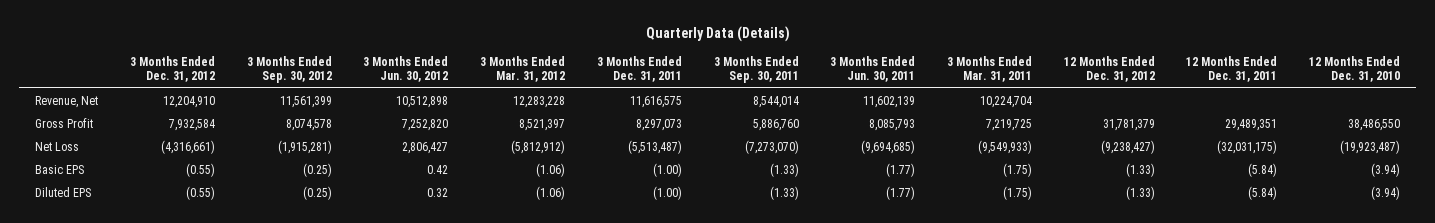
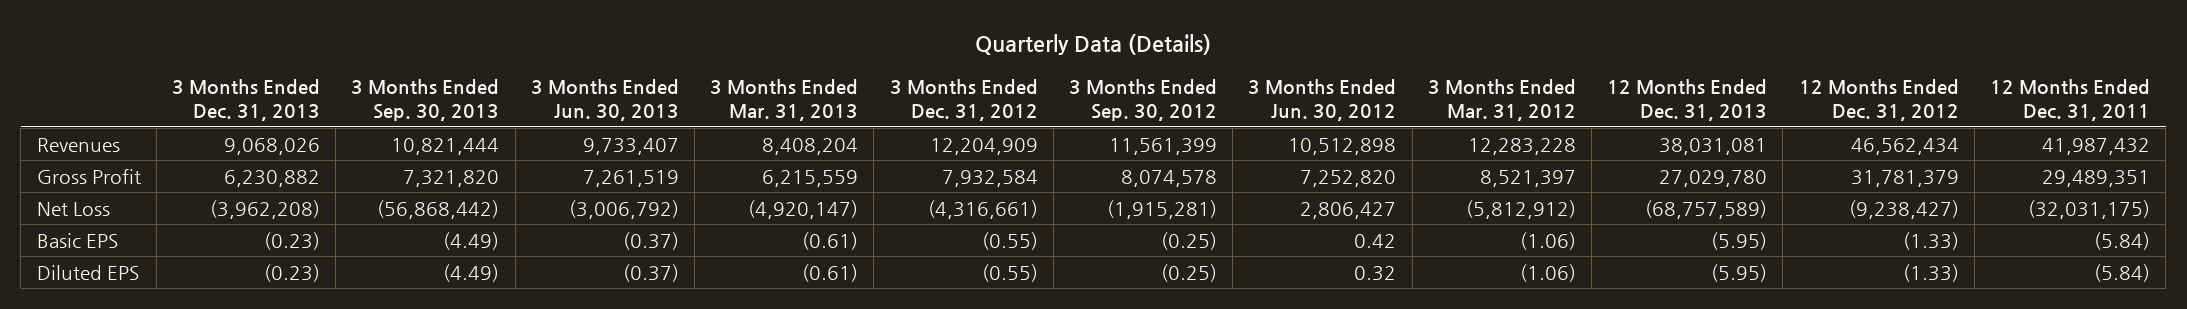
[596,56,682,83] 3 Months Ended Dec. 31, 2011 -> none
[713,56,799,84] 3 Months Ended Sep. 30, 2011 -> none
[830,56,916,83] 3 Months Ended Jun. 30, 2011 -> none
[947,56,1033,83] 3 Months Ended Mar. 31, 2011 -> none
[1309,56,1401,83] 12 Months Ended Dec. 31, 2010 -> none
none -> [172,78,321,122] 3 Months Ended Dec. 31, 2013
none -> [351,78,500,122] 3 Months Ended Sep. 30, 2013
none -> [530,78,679,122] 3 Months Ended Jun. 30, 2013
none -> [710,78,859,122] 3 Months Ended Mar. 31, 2013
none -> [1607,78,1768,122] 12 Months Ended Dec. 31, 2013
[35,95,99,108] Revenue, Net -> none
none -> [36,137,120,152] Revenues

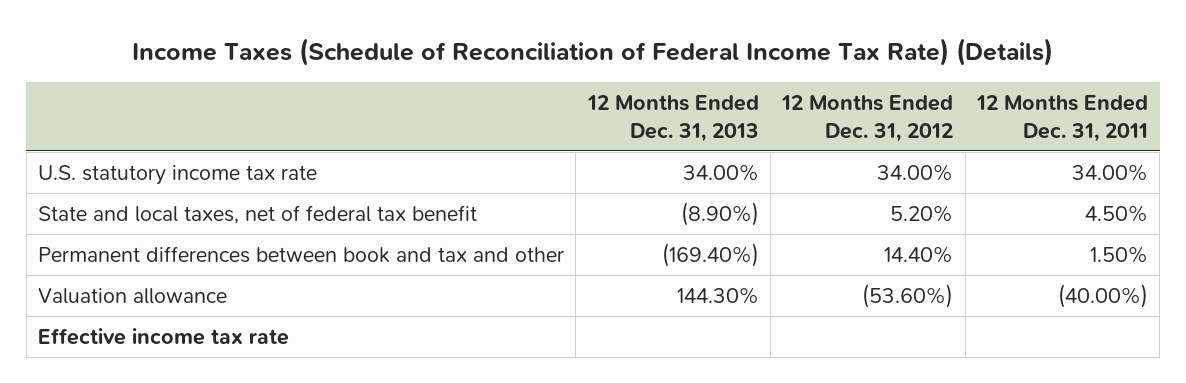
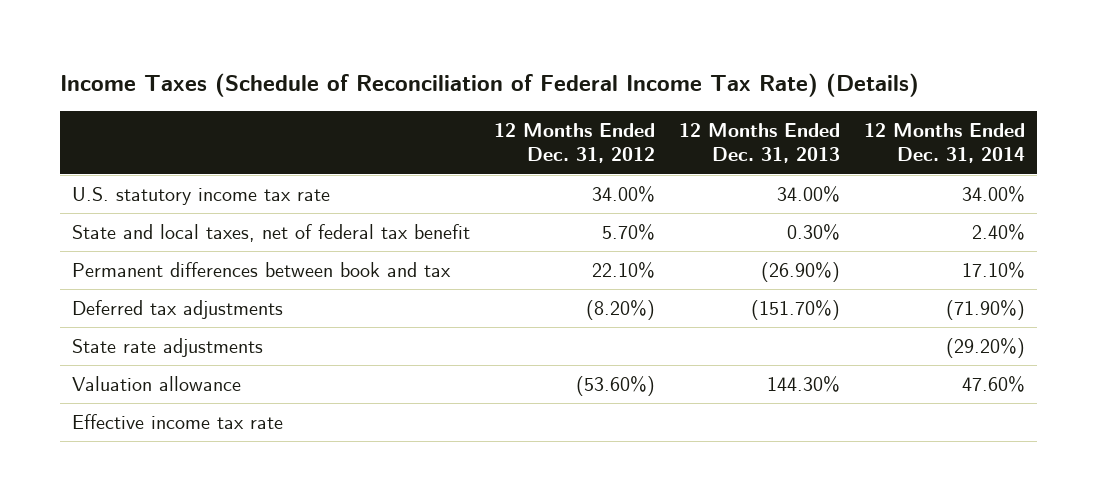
[975,94,1148,142] 12 Months Ended Dec. 31, 2011 -> none
none -> [864,122,1026,164] 12 Months Ended Dec. 31, 2014
[680,201,759,226] (8.90%) -> [787,224,841,241] 0.30%
[890,204,954,222] 5.20% -> [602,224,656,241] 5.70%
[38,245,565,263] Permanent differences between book and tax and other -> [72,262,452,278] Permanent differences between book and tax
[661,242,759,267] (169.40%) -> [761,262,841,283] (26.90%)
[884,245,954,263] 14.40% -> [592,262,656,279] 22.10%
none -> [72,300,284,320] Deferred tax adjustments
none -> [72,338,264,358] State rate adjustments

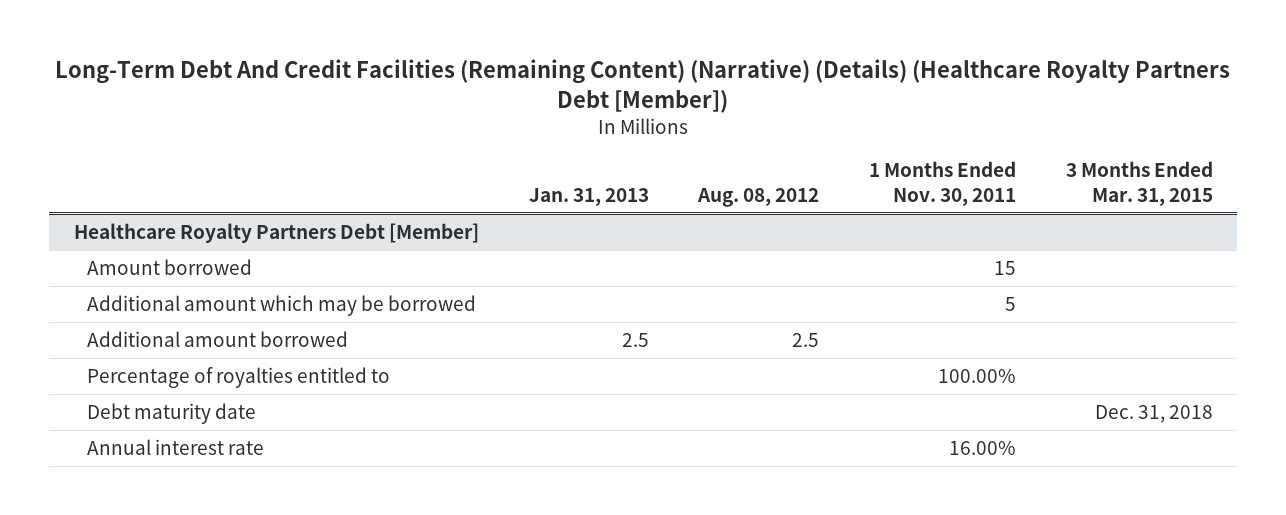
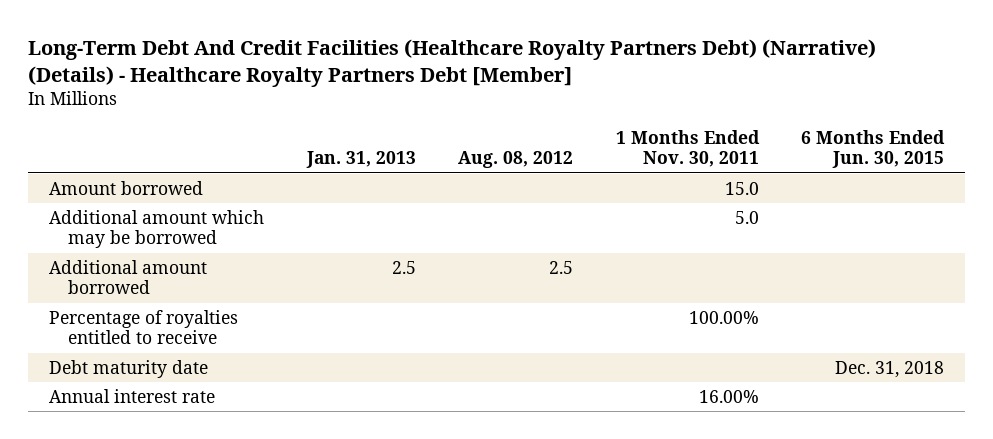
[55,59,1231,113] Long-Term Debt And Credit Facilities (Remaining Content) (Narrative) (Details) (Healthcare Royalty Partners Debt [Member]) -> [28,39,877,88] Long-Term Debt And Credit Facilities (Healthcare Royalty Partners Debt) (Narrative) (Details) - Healthcare Royalty Partners Debt [Member]
[1065,161,1213,206] 3 Months Ended Mar. 31, 2015 -> none
none -> [801,129,946,169] 6 Months Ended Jun. 30, 2015
[73,222,479,243] Healthcare Royalty Partners Debt [Member] -> none
[993,260,1016,275] 15 -> [724,181,759,195] 15.0
[1004,296,1016,311] 5 -> [734,210,759,224] 5.0
[87,366,391,388] Percentage of royalties entitled to -> [49,309,239,345] Percentage of royalties entitled to receive

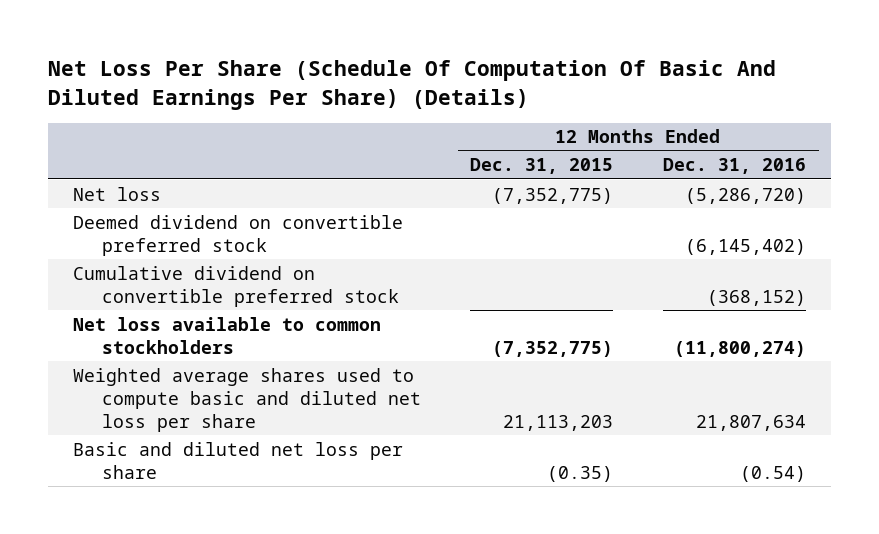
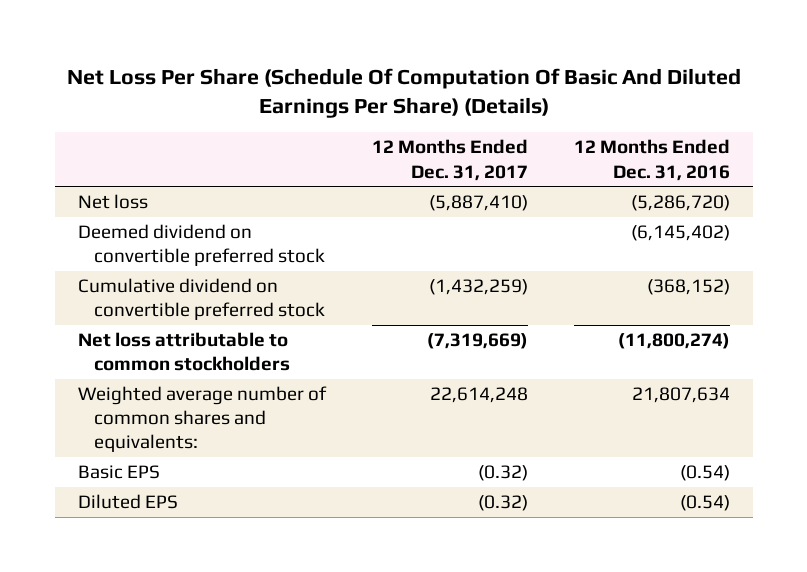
[470,158,614,175] Dec. 31, 2015 -> none
none -> [371,139,528,181] 12 Months Ended Dec. 31, 2017
[72,441,403,479] Basic and diluted net loss per share -> none
[72,316,381,354] Net loss available to common stockholders -> [77,332,290,372] Net loss attributable to common stockholders
[72,367,421,432] Weighted average shares used to compute basic and diluted net loss per share -> [77,386,327,453] Weighted average number of common shares and equivalents:
none -> [77,465,160,480] Basic EPS
none -> [77,494,178,510] Diluted EPS

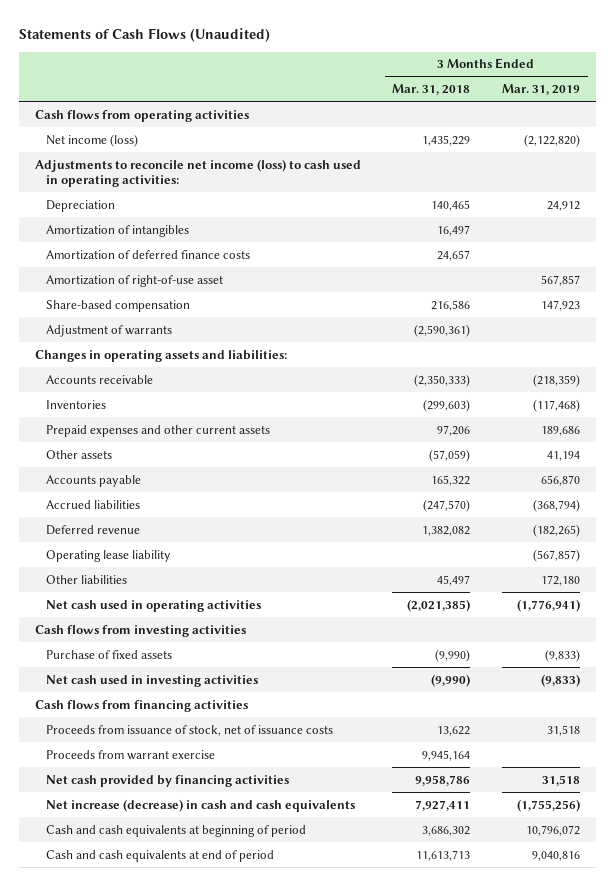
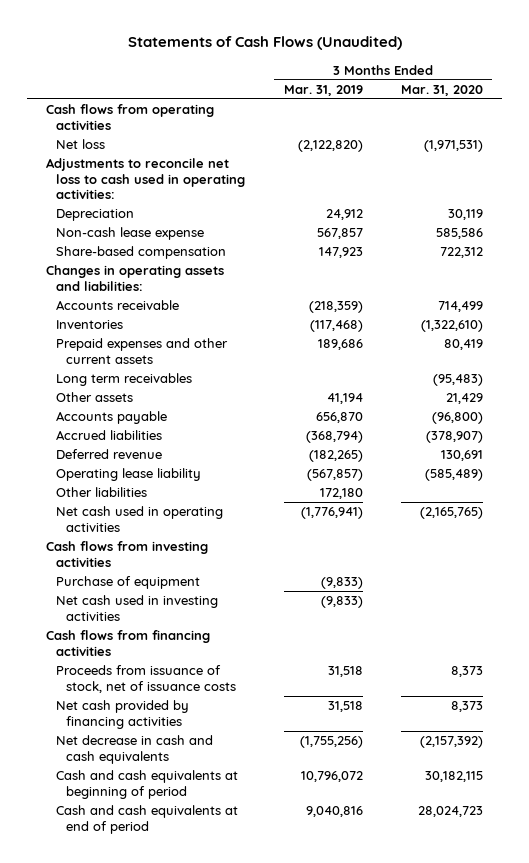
[392,83,471,95] Mar. 31, 2018 -> none
none -> [400,84,483,96] Mar. 31, 2020
[45,133,138,147] Net income (loss) -> [56,139,106,150] Net loss
[34,158,361,187] Adjustments to reconcile net income (loss) to cash used in operating activities: -> [46,158,246,200] Adjustments to reconcile net loss to cash used in operating activities:
[45,224,189,237] Amortization of intangibles -> none
[45,249,250,260] Amortization of deferred finance costs -> none
[45,274,223,287] Amortization of right-of-use asset -> [56,227,205,241] Non-cash lease expense
[45,324,172,337] Adjustment of warrants -> none
none -> [56,373,193,387] Long term receivables
[45,649,172,659] Purchase of fixed assets -> [56,576,201,590] Purchase of equipment
[45,749,215,760] Proceeds from warrant exercise -> none
[45,798,355,812] Net increase (decrease) in cash and cash equivalents -> [56,735,214,764] Net decrease in cash and cash equivalents

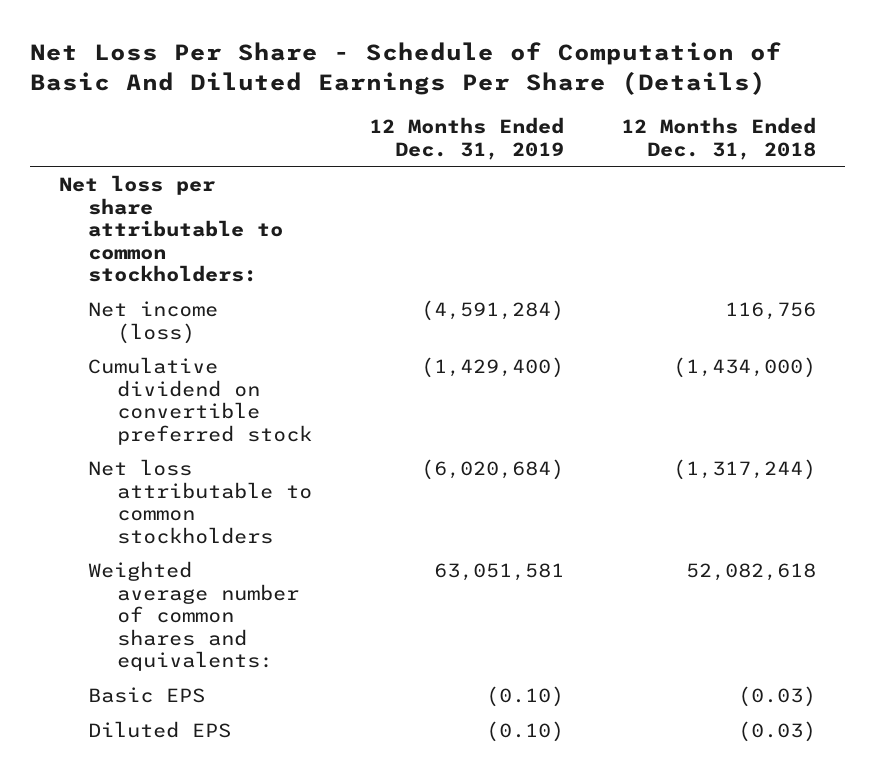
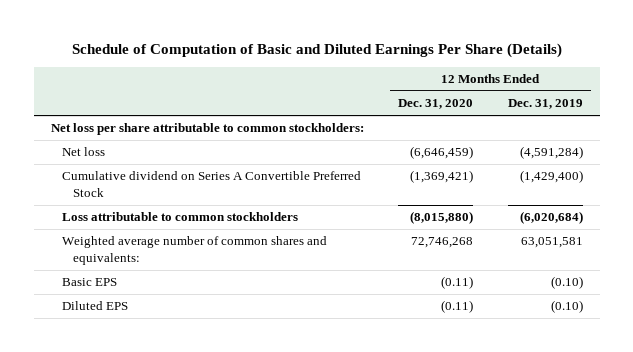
[30,42,783,95] Net Loss Per Share - Schedule of Computation of Basic And Diluted Earnings Per Share (Details) -> [71,42,562,58] Schedule of Computation of Basic and Diluted Earnings Per Share (Details)
[621,117,817,160] 12 Months Ended Dec. 31, 2018 -> none
none -> [398,99,474,110] Dec. 31, 2020
[87,301,218,344] Net income (loss) -> [61,147,105,157] Net loss
[87,357,313,445] Cumulative dividend on convertible preferred stock -> [61,171,361,197] Cumulative dividend on Series A Convertible Preferred Stock
[87,459,313,544] Net loss attributable to common stockholders -> [61,212,298,222] Loss attributable to common stockholders

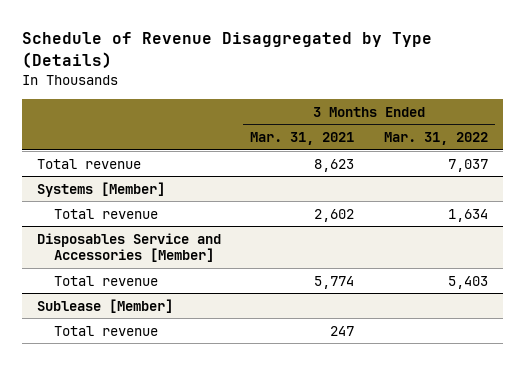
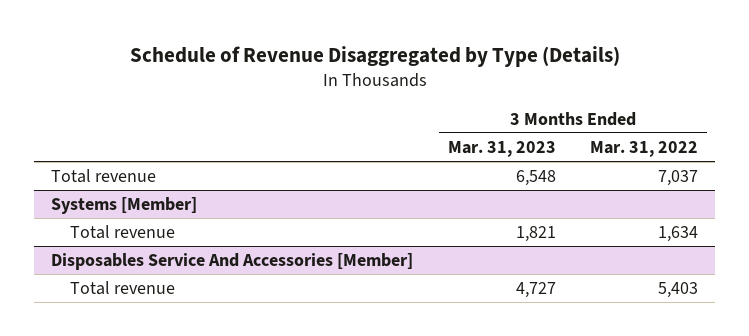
[250,132,355,146] Mar. 31, 2021 -> none
none -> [447,140,556,157] Mar. 31, 2023
[36,232,221,263] Disposables Service and Accessories [Member] -> [51,253,414,271] Disposables Service And Accessories [Member]
[36,298,173,313] Sublease [Member] -> none
[53,325,158,336] Total revenue -> none

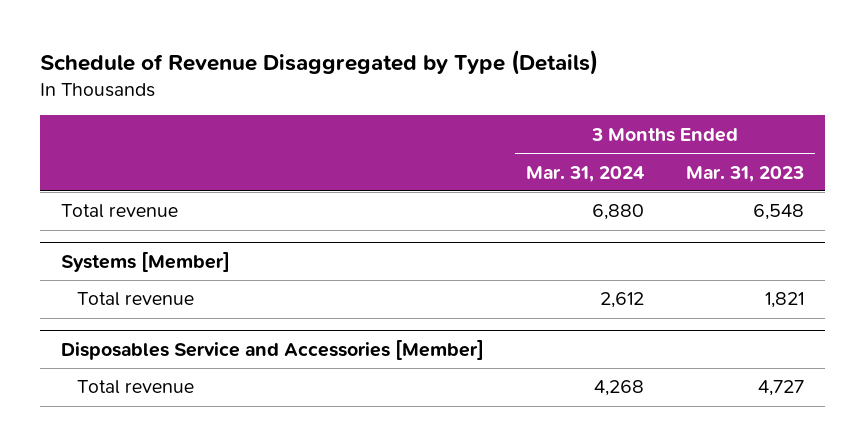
[589,140,698,157] Mar. 31, 2022 -> none
none -> [525,165,645,182] Mar. 31, 2024
[51,253,414,271] Disposables Service And Accessories [Member] -> [60,338,484,360] Disposables Service and Accessories [Member]

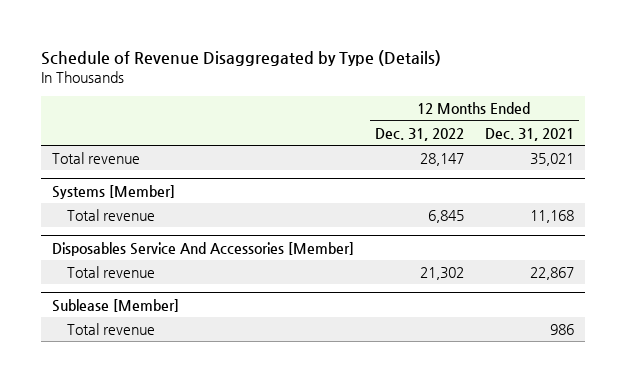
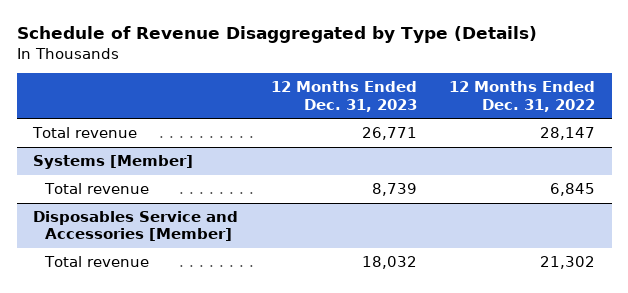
[485,127,575,141] Dec. 31, 2021 -> none
none -> [270,81,417,112] 12 Months Ended Dec. 31, 2023
[51,241,354,256] Disposables Service And Accessories [Member] -> [33,211,239,242] Disposables Service and Accessories [Member]
[51,298,179,312] Sublease [Member] -> none
[67,323,156,336] Total revenue -> none

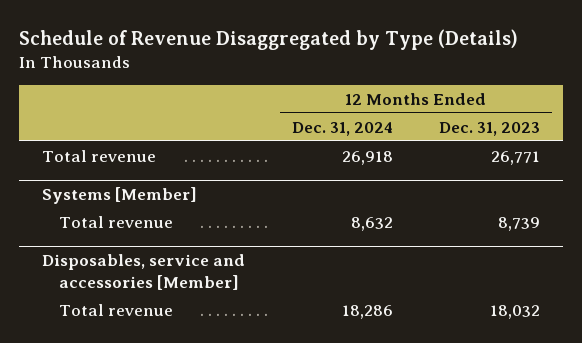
[449,81,596,112] 12 Months Ended Dec. 31, 2022 -> none
none -> [291,121,393,136] Dec. 31, 2024
[33,211,239,242] Disposables Service and Accessories [Member] -> [42,254,246,290] Disposables, service and accessories [Member]

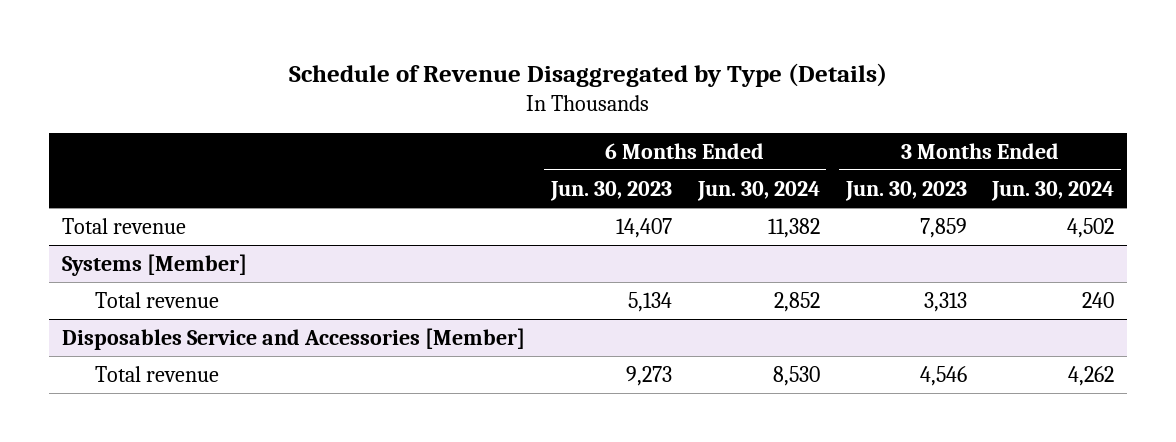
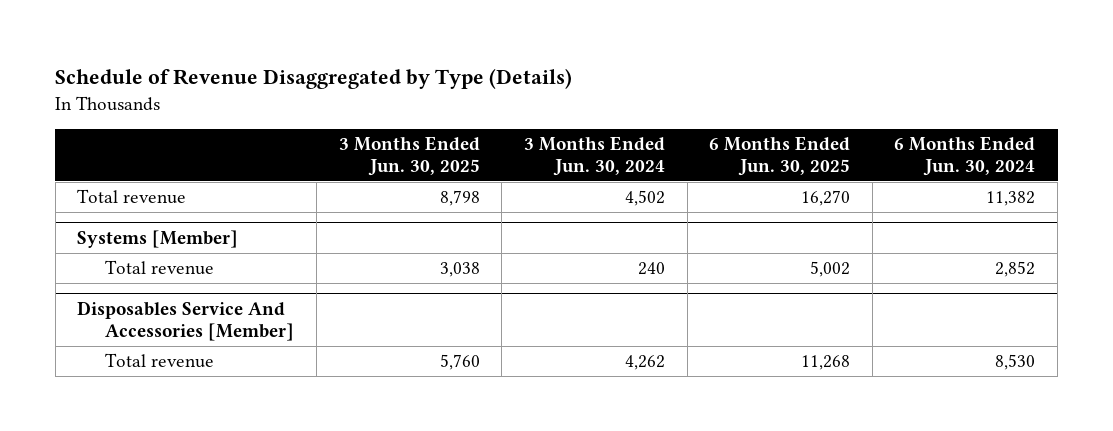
[549,180,672,201] Jun. 30, 2023 -> none
[844,180,967,201] Jun. 30, 2023 -> none
none -> [338,135,480,176] 3 Months Ended Jun. 30, 2025
none -> [709,135,851,176] 6 Months Ended Jun. 30, 2025
[61,327,525,350] Disposables Service and Accessories [Member] -> [77,301,295,342] Disposables Service And Accessories [Member]

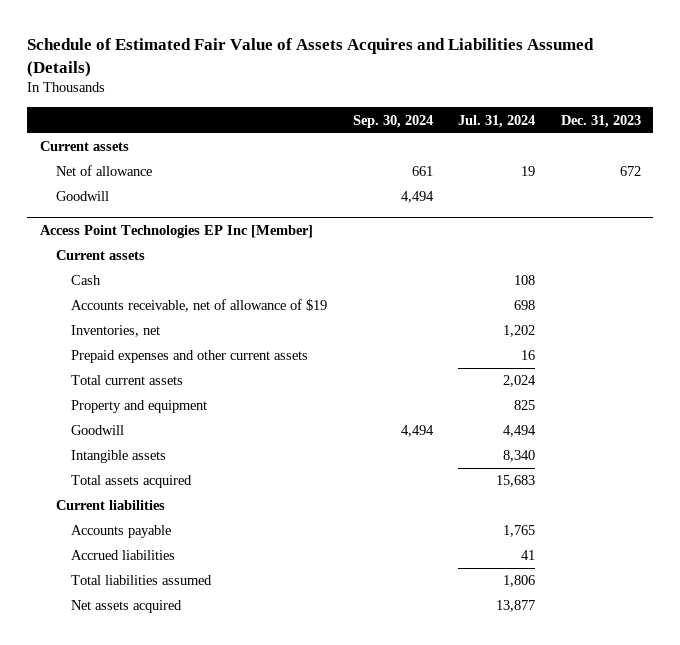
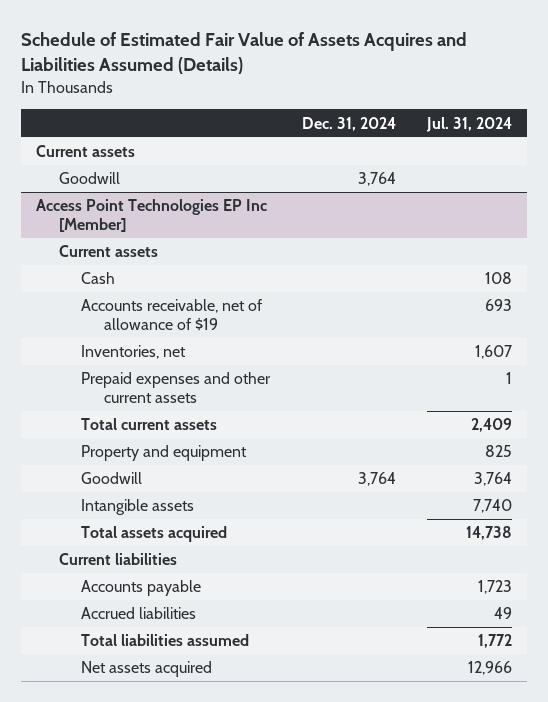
[352,114,433,128] Sep. 30, 2024 -> none
[560,114,641,128] Dec. 31, 2023 -> none
none -> [301,116,396,131] Dec. 31, 2024
[55,165,152,177] Net of allowance -> none
[514,300,536,311] 698 -> [484,299,512,312] 693
[503,325,536,338] 1,202 -> [474,345,512,360] 1,607
[521,350,536,361] 16 -> [505,372,512,385] 1
[503,375,537,388] 2,024 -> [470,418,512,433] 2,409
[503,425,537,438] 4,494 -> [473,472,512,487] 3,764
[503,450,536,463] 8,340 -> [472,499,512,514] 7,740
[496,475,536,488] 15,683 -> [465,526,512,541] 14,738
[503,525,536,538] 1,765 -> [477,580,512,595] 1,723
[521,550,536,561] 41 -> [493,607,512,620] 49
[503,575,536,588] 1,806 -> [477,634,512,649] 1,772
[496,600,536,613] 13,877 -> [467,661,512,676] 12,966

